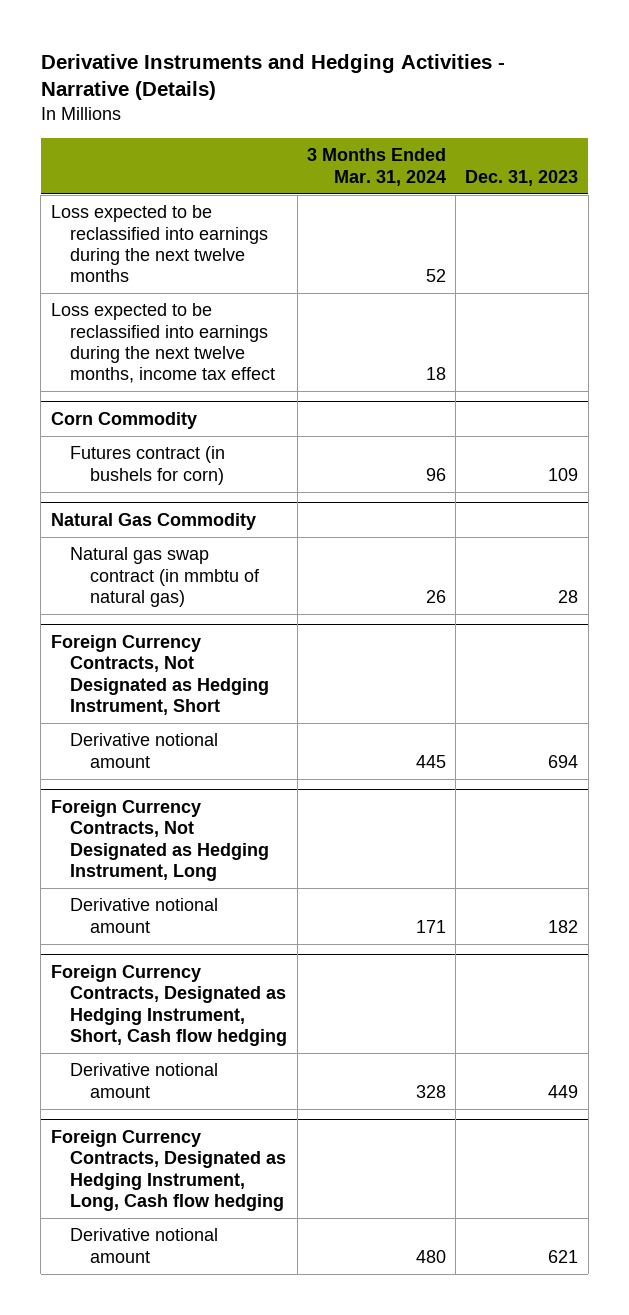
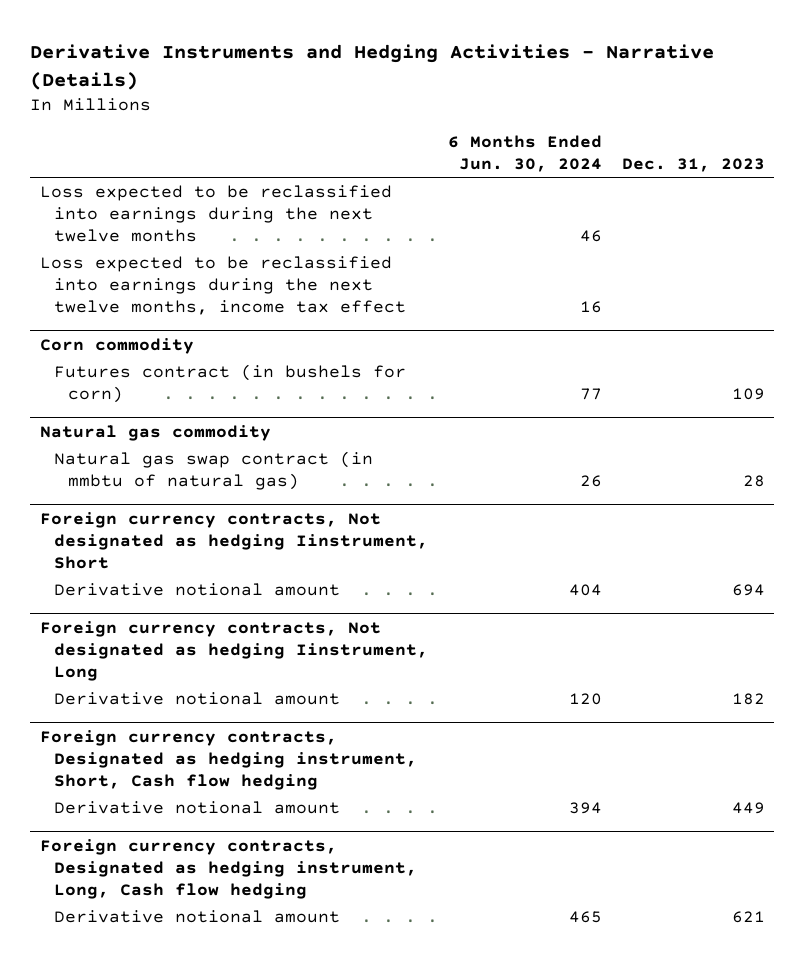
[306,148,446,186] 3 Months Ended Mar. 31, 2024 -> none
none -> [447,134,602,172] 6 Months Ended Jun. 30, 2024
[50,411,197,429] Corn Commodity -> [40,337,195,354] Corn commodity
[50,512,256,530] Natural Gas Commodity -> [40,424,272,441] Natural gas commodity
[50,634,270,716] Foreign Currency Contracts, Not Designated as Hedging Instrument, Short -> [40,511,428,569] Foreign currency contracts, Not designated as hedging Iinstrument, Short
[50,799,270,882] Foreign Currency Contracts, Not Designated as Hedging Instrument, Long -> [40,620,428,681] Foreign currency contracts, Not designated as hedging Iinstrument, Long
[50,964,288,1047] Foreign Currency Contracts, Designated as Hedging Instrument, Short, Cash flow hedging -> [40,729,417,790] Foreign currency contracts, Designated as hedging instrument, Short, Cash flow hedging
[50,1129,287,1212] Foreign Currency Contracts, Designated as Hedging Instrument, Long, Cash flow hedging -> [40,838,417,899] Foreign currency contracts, Designated as hedging instrument, Long, Cash flow hedging

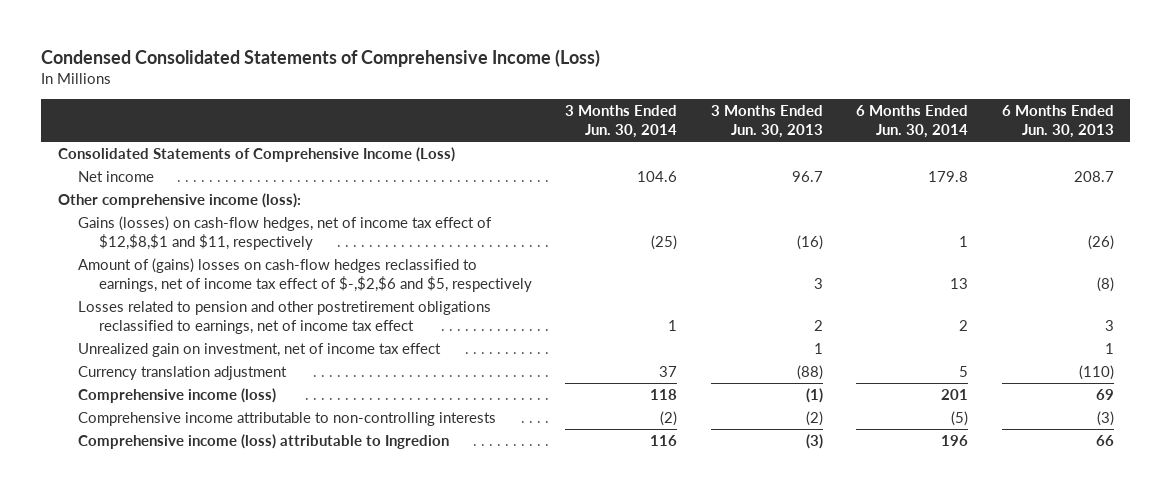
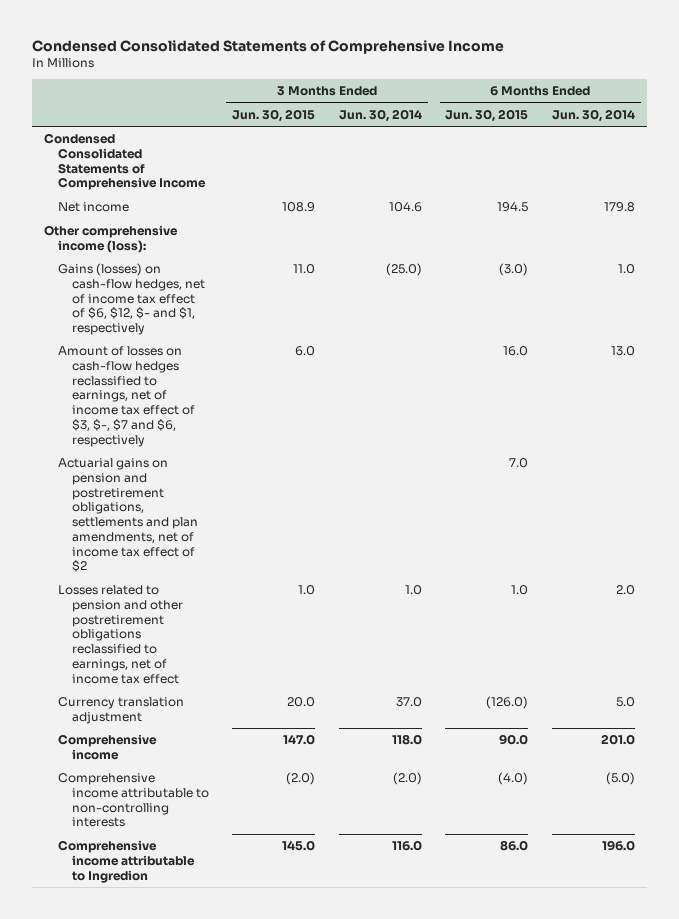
[40,49,600,68] Condensed Consolidated Statements of Comprehensive Income (Loss) -> [31,39,504,54] Condensed Consolidated Statements of Comprehensive Income
[710,105,823,139] 3 Months Ended Jun. 30, 2013 -> none
[1001,105,1114,139] 6 Months Ended Jun. 30, 2013 -> none
none -> [232,108,316,122] Jun. 30, 2015
none -> [445,108,529,122] Jun. 30, 2015
[57,146,455,162] Consolidated Statements of Comprehensive Income (Loss) -> [43,133,206,191] Condensed Consolidated Statements of Comprehensive Income
[78,342,442,357] Unrealized gain on investment, net of income tax effect -> none
[78,215,493,250] Gains (losses) on cash-flow hedges, net of income tax effect of $12,$8,$1 and $11, respectively -> [57,263,205,336] Gains (losses) on cash-flow hedges, net of income tax effect of $6, $12, $- and $1, respectively
[651,234,678,250] (25) -> [385,263,422,277] (25.0)
[959,235,969,247] 1 -> [618,264,636,275] 1.0
[78,257,532,292] Amount of (gains) losses on cash-flow hedges reclassified to earnings, net of income tax effect of $-,$2,$6 and $5, respectively -> [57,346,195,447] Amount of losses on cash-flow hedges reclassified to earnings, net of income tax effect of $3, $-, $7 and $6, respectively
[950,277,969,289] 13 -> [611,346,636,357] 13.0
none -> [57,458,198,573] Actuarial gains on pension and postretirement obligations, settlements and plan amendments, net of income tax effect of $2
[668,319,678,331] 1 -> [404,585,422,596] 1.0
[959,319,969,331] 2 -> [616,585,636,596] 2.0
[659,365,678,377] 37 -> [395,697,422,708] 37.0
[959,365,969,377] 5 -> [616,697,636,708] 5.0
[78,387,277,403] Comprehensive income (loss) -> [57,734,157,760] Comprehensive income
[650,388,678,400] 118 -> [391,734,422,746] 118.0
[941,388,969,400] 201 -> [601,734,636,746] 201.0
[660,410,678,426] (2) -> [392,772,422,786] (2.0)
[951,410,969,426] (5) -> [606,772,636,786] (5.0)
[78,433,450,449] Comprehensive income (loss) attributable to Ingredion -> [57,840,195,883] Comprehensive income attributable to Ingredion
[650,434,678,446] 116 -> [391,840,422,852] 116.0
[941,434,969,446] 196 -> [602,840,636,852] 196.0

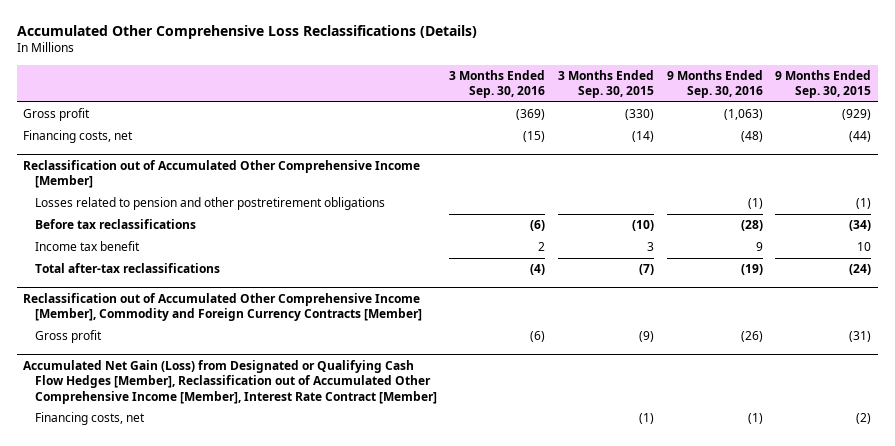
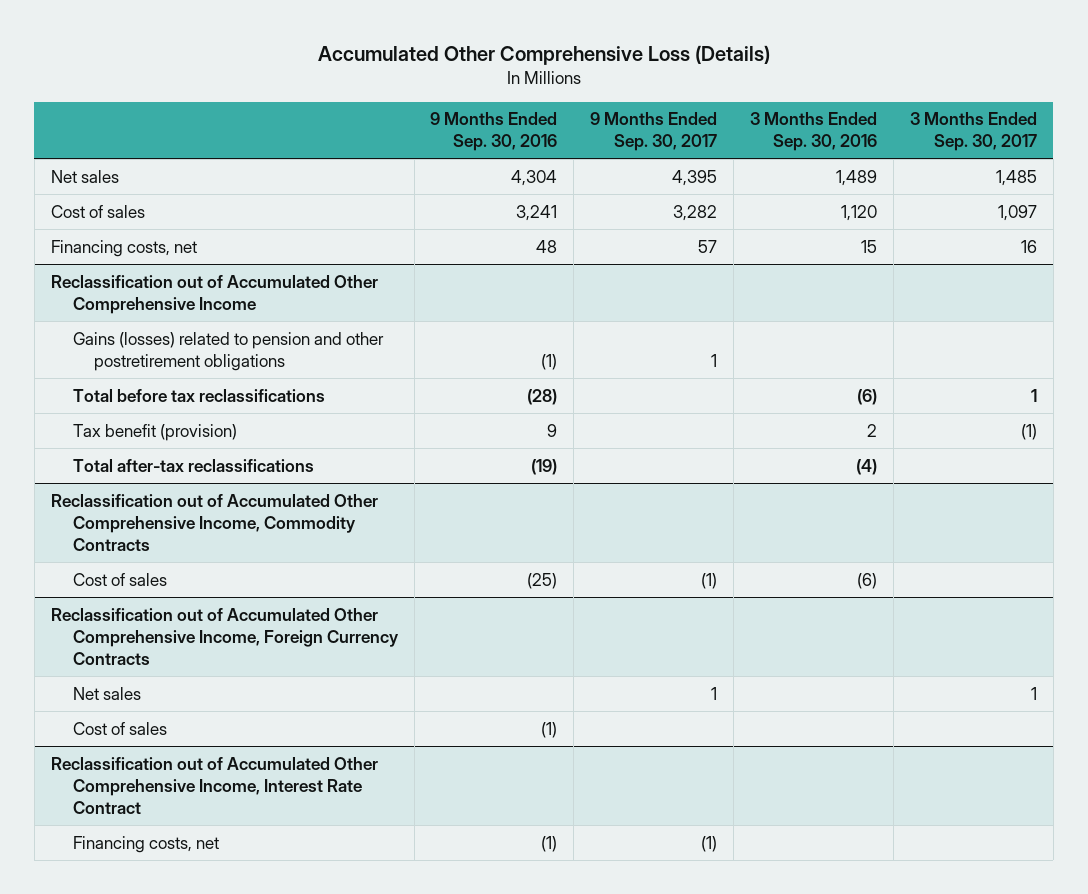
[16,24,477,39] Accumulated Other Comprehensive Loss Reclassifications (Details) -> [317,45,770,66] Accumulated Other Comprehensive Loss (Details)
[558,70,655,99] 3 Months Ended Sep. 30, 2015 -> none
[775,70,872,99] 9 Months Ended Sep. 30, 2015 -> none
none -> [590,112,718,152] 9 Months Ended Sep. 30, 2017
none -> [909,112,1037,152] 3 Months Ended Sep. 30, 2017
[23,108,91,122] Gross profit -> none
none -> [50,169,119,183] Net sales
none -> [50,204,145,218] Cost of sales
[523,131,546,143] (15) -> [861,239,878,253] 15
[740,131,763,143] (48) -> [536,239,558,253] 48
[23,160,421,189] Reclassification out of Accumulated Other Comprehensive Income [Member] -> [50,274,378,314] Reclassification out of Accumulated Other Comprehensive Income
[34,197,385,211] Losses related to pension and other postretirement obligations -> [72,331,384,371] Gains (losses) related to pension and other postretirement obligations
[34,219,196,230] Before tax reclassifications -> [72,388,325,402] Total before tax reclassifications
[34,241,140,252] Income tax benefit -> [72,423,237,441] Tax benefit (provision)
[34,330,102,344] Gross profit -> none
[23,360,437,404] Accumulated Net Gain (Loss) from Designated or Qualifying Cash Flow Hedges [Member], Reclassification out of Accumulated Other Comprehensive Income [Member], Interest Rate Contract [Member] -> none
none -> [50,493,378,551] Reclassification out of Accumulated Other Comprehensive Income, Commodity Contracts
none -> [72,572,167,586] Cost of sales
[23,293,422,322] Reclassification out of Accumulated Other Comprehensive Income [Member], Commodity and Foreign Currency Contracts [Member] -> [50,607,399,665] Reclassification out of Accumulated Other Comprehensive Income, Foreign Currency Contracts
none -> [72,686,141,700] Net sales
none -> [72,721,167,735] Cost of sales
none -> [50,756,378,814] Reclassification out of Accumulated Other Comprehensive Income, Interest Rate Contract

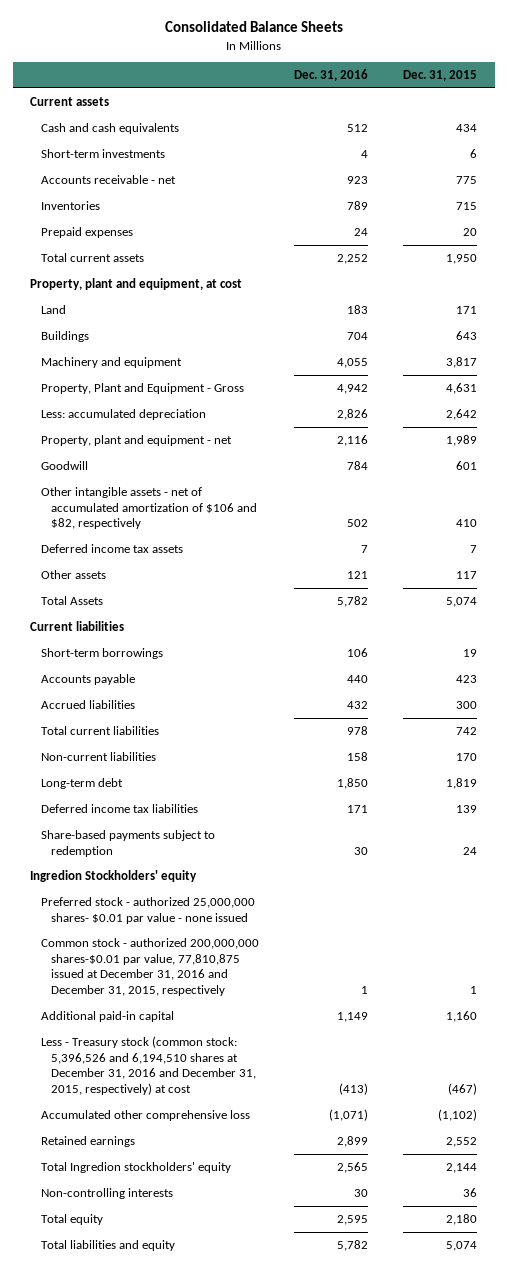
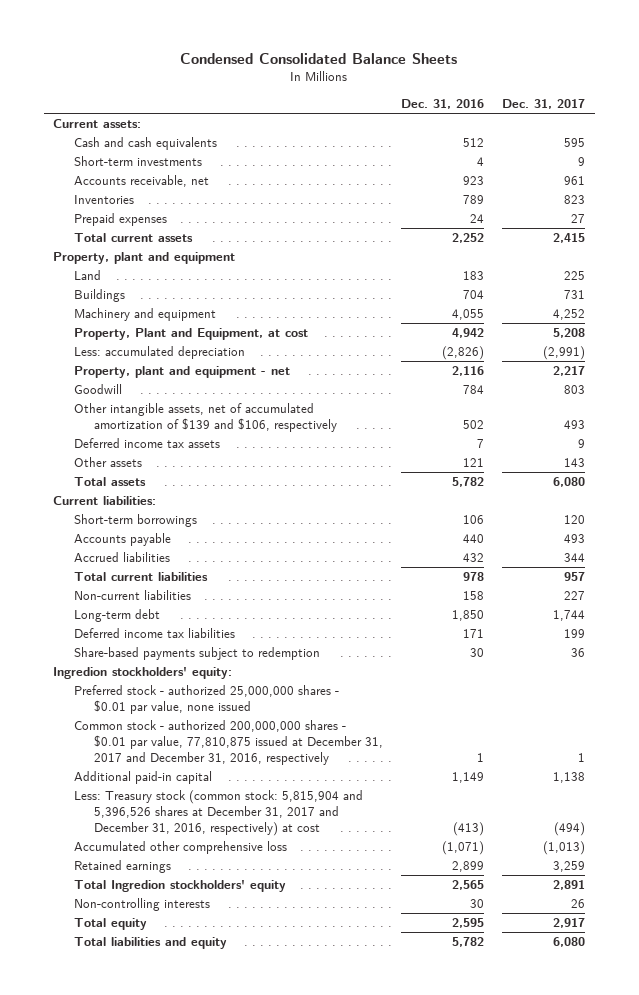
[164,21,343,33] Consolidated Balance Sheets -> [180,53,458,65] Condensed Consolidated Balance Sheets
[403,70,478,82] Dec. 31, 2015 -> none
none -> [502,99,586,110] Dec. 31, 2017
[30,96,110,106] Current assets -> [53,119,142,129] Current assets:
[40,174,176,184] Accounts receivable - net -> [73,175,209,188] Accounts receivable, net
[30,277,243,290] Property, plant and equipment, at cost -> [53,252,236,265] Property, plant and equipment
[40,382,244,394] Property, Plant and Equipment - Gross -> [73,328,308,341] Property, Plant and Equipment, at cost
[336,408,368,420] 2,826 -> [442,346,485,361] (2,826)
[40,486,258,530] Other intangible assets - net of accumulated amortization of $106 and $82, respectively -> [73,403,337,433] Other intangible assets, net of accumulated amortization of $139 and $106, respectively
[40,595,103,605] Total Assets -> [73,477,146,487] Total assets
[30,620,125,631] Current liabilities -> [53,496,157,506] Current liabilities:
[30,869,198,882] Ingredion Stockholders' equity -> [53,667,233,680] Ingredion stockholders' equity:
[40,896,255,924] Preferred stock - authorized 25,000,000 shares- $0.01 par value - none issued -> [73,685,339,715] Preferred stock - authorized 25,000,000 shares - $0.01 par value, none issued
[40,937,259,997] Common stock - authorized 200,000,000 shares-$0.01 par value, 77,810,875 issued at December 31, 2016 and December 31, 2015, respectively -> [73,720,383,766] Common stock - authorized 200,000,000 shares - $0.01 par value, 77,810,875 issued at December 31, 2017 and December 31, 2016, respectively
[40,1035,257,1096] Less - Treasury stock (common stock: 5,396,526 and 6,194,510 shares at December 31, 2016 and December 31, 2015, respectively) at cost -> [73,790,363,837] Less: Treasury stock (common stock: 5,815,904 and 5,396,526 shares at December 31, 2017 and December 31, 2016, respectively) at cost

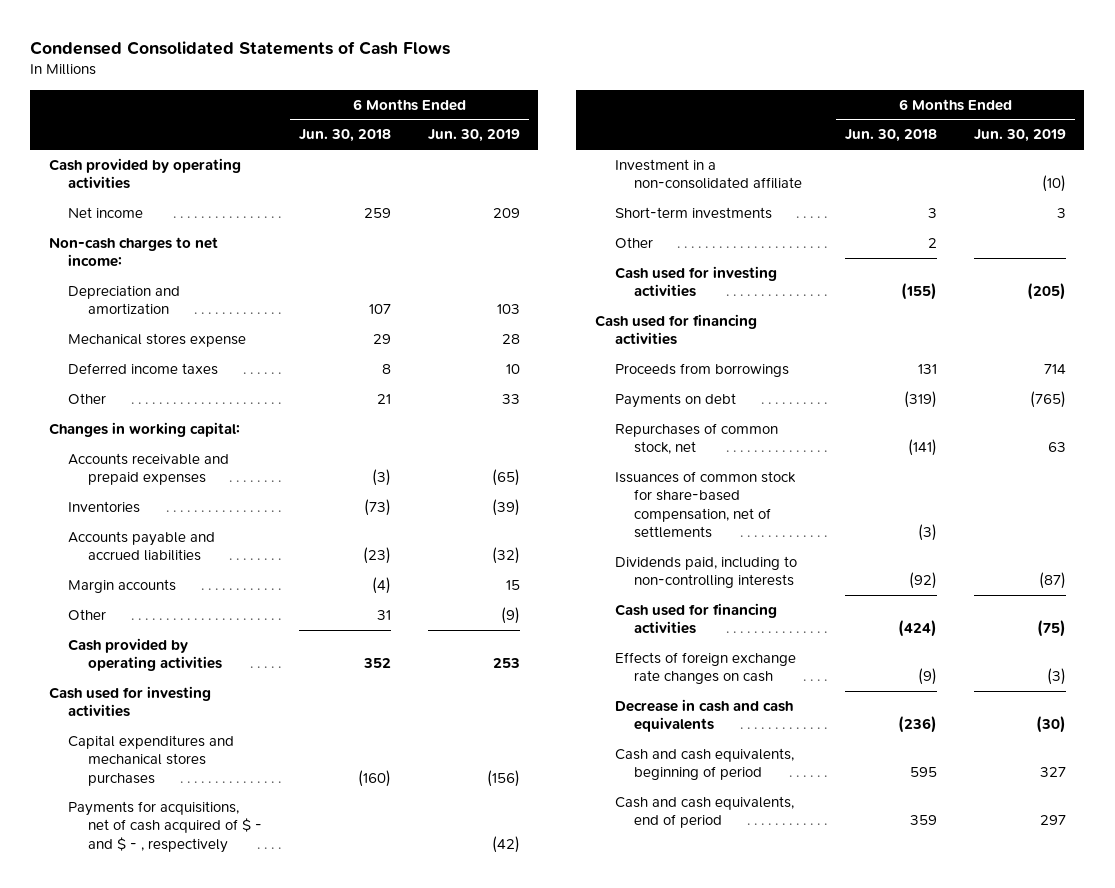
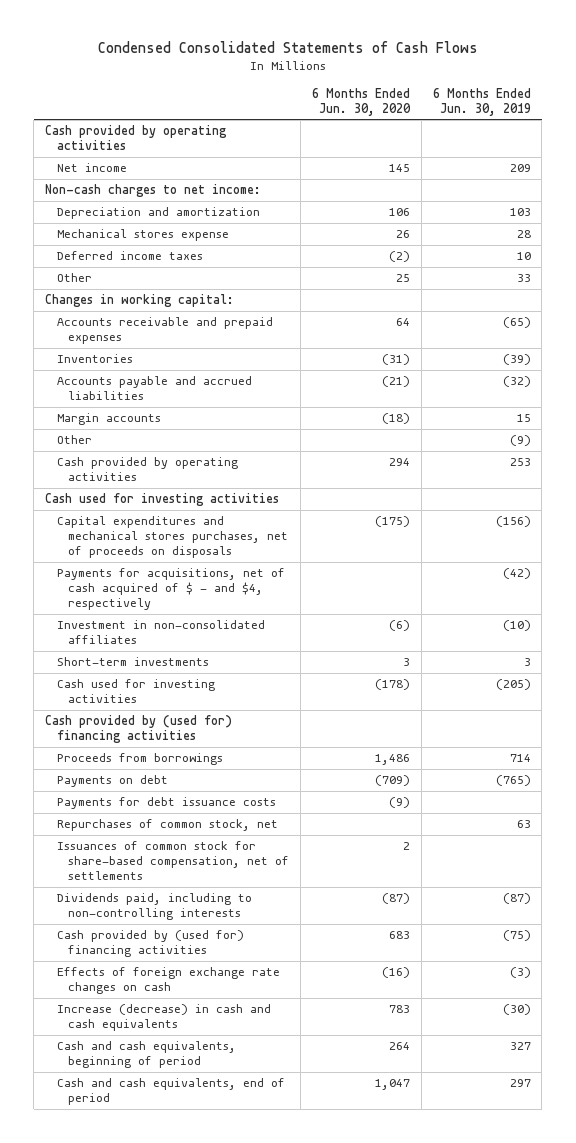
[299,129,392,143] Jun. 30, 2018 -> none
none -> [312,87,412,116] 6 Months Ended Jun. 30, 2020
[68,735,235,786] Capital expenditures and mechanical stores purchases -> [56,516,289,559] Capital expenditures and mechanical stores purchases, net of proceeds on disposals
[68,801,263,853] Payments for acquisitions, net of cash acquired of $ - and $ - , respectively -> [56,568,285,611] Payments for acquisitions, net of cash acquired of $ - and $4, respectively
[614,159,803,190] Investment in a non-consolidated affiliate -> [56,620,265,645] Investment in non-consolidated affiliates
[614,237,653,249] Other -> none
[594,314,757,346] Cash used for financing activities -> [45,715,233,744] Cash provided by (used for) financing activities
none -> [56,797,276,810] Payments for debt issuance costs
[614,603,777,635] Cash used for financing activities -> [56,930,244,958] Cash provided by (used for) financing activities
[614,699,793,733] Decrease in cash and cash equivalents -> [56,1004,271,1032] Increase (decrease) in cash and cash equivalents

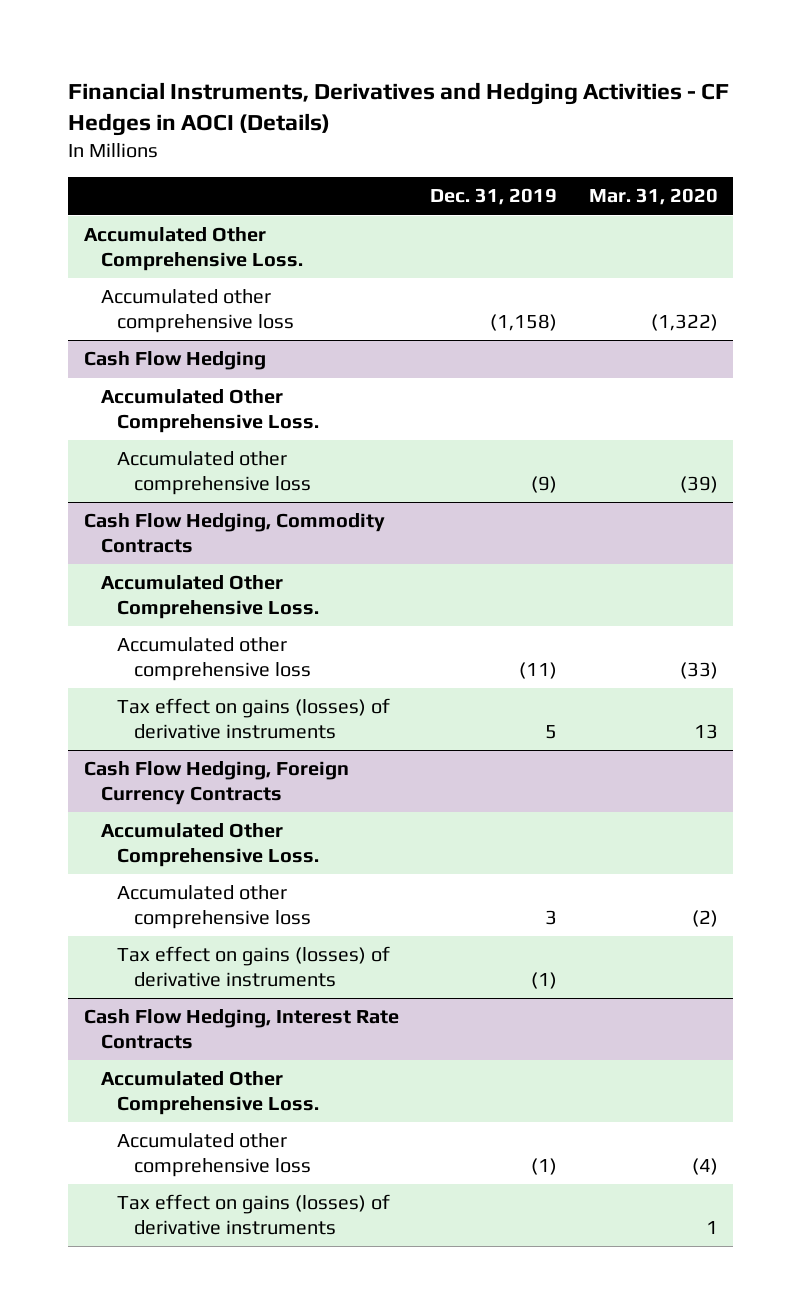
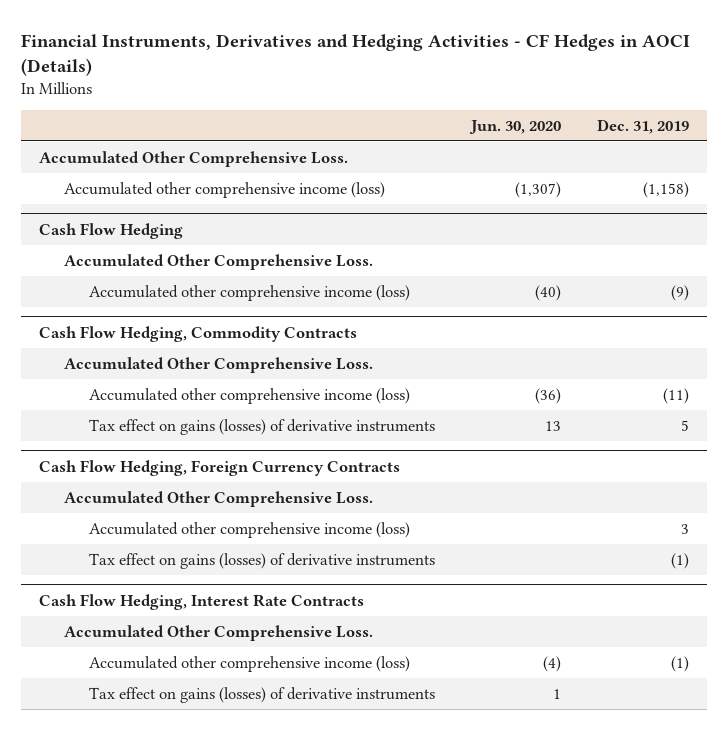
[588,188,718,206] Mar. 31, 2020 -> none
none -> [469,119,562,134] Jun. 30, 2020
[100,289,295,333] Accumulated other comprehensive loss -> [64,181,386,198] Accumulated other comprehensive income (loss)
[117,451,311,495] Accumulated other comprehensive loss -> [89,284,411,301] Accumulated other comprehensive income (loss)
[117,637,311,681] Accumulated other comprehensive loss -> [89,387,411,404] Accumulated other comprehensive income (loss)
[117,885,311,929] Accumulated other comprehensive loss -> [89,521,411,538] Accumulated other comprehensive income (loss)
[117,1133,311,1177] Accumulated other comprehensive loss -> [89,655,411,672] Accumulated other comprehensive income (loss)

